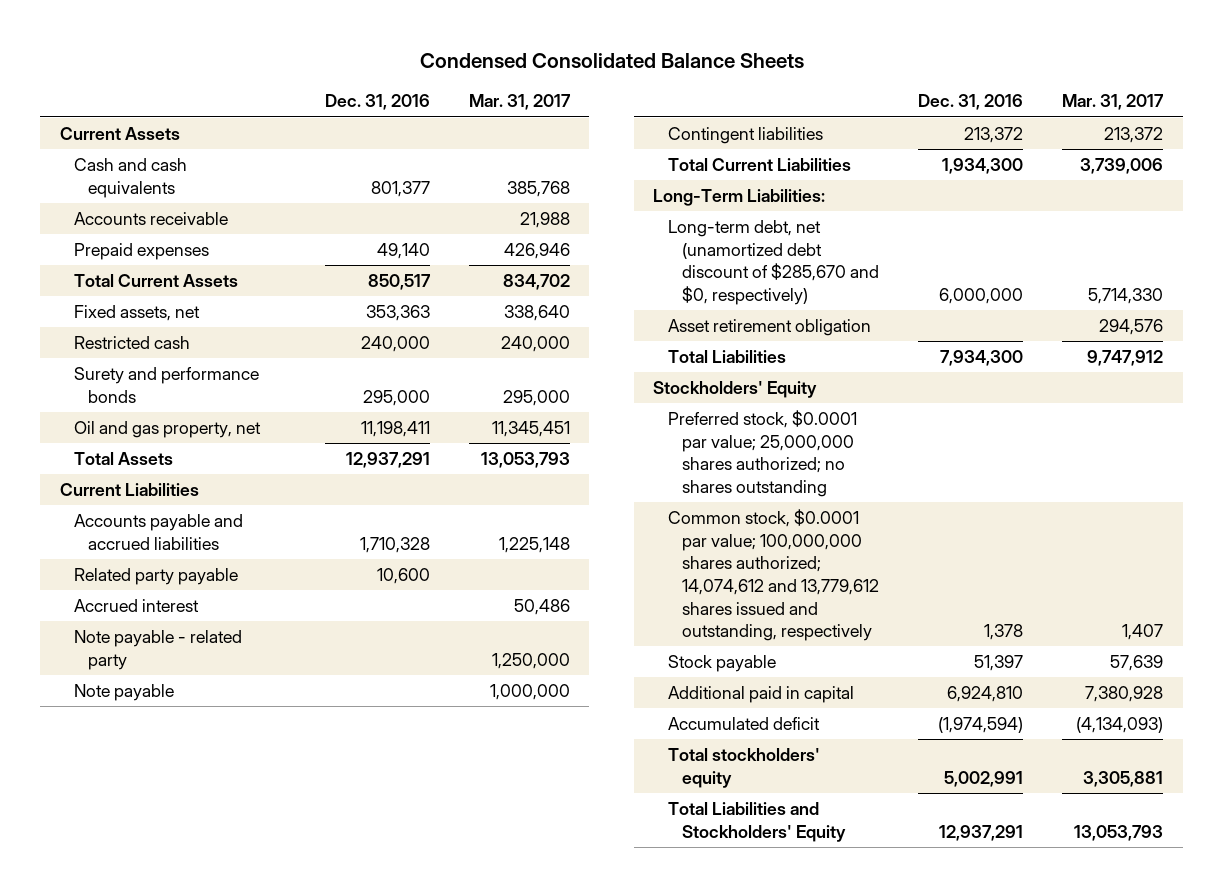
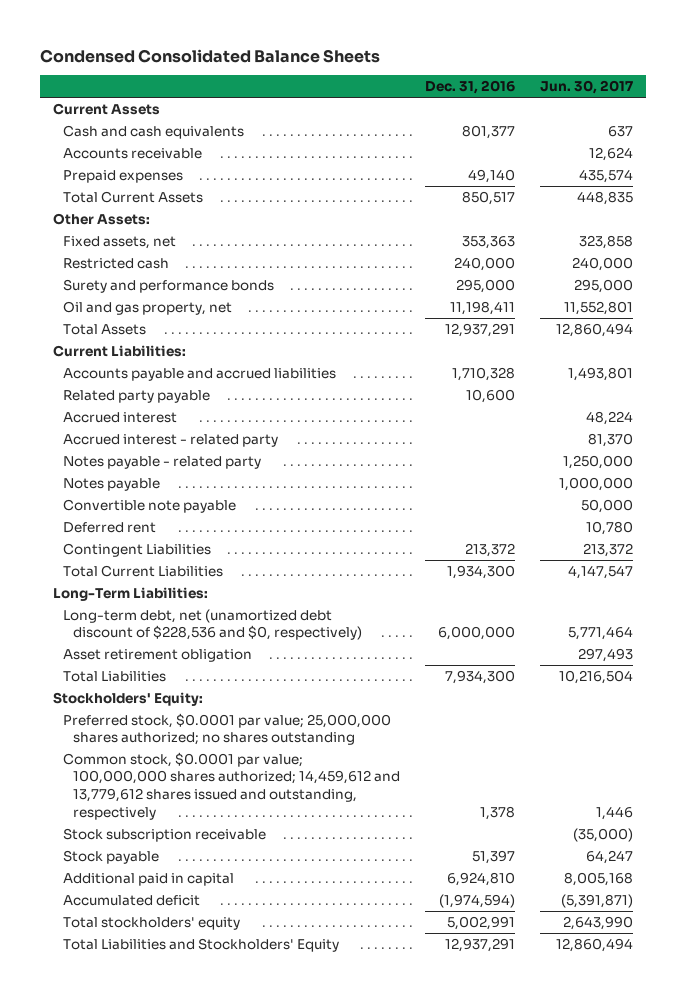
[468,94,571,111] Mar. 31, 2017 -> none
none -> [540,80,634,95] Jun. 30, 2017
none -> [52,212,150,225] Other Assets:
[59,483,199,497] Current Liabilities -> [52,344,186,357] Current Liabilities:
none -> [63,433,279,447] Accrued interest - related party
[74,630,243,670] Note payable - related party -> [63,455,262,469] Notes payable - related party
[74,684,175,702] Note payable -> [63,477,161,491] Notes payable
none -> [63,498,237,513] Convertible note payable
none -> [63,521,157,533] Deferred rent
[667,127,823,145] Contingent liabilities -> [63,542,212,557] Contingent Liabilities
[667,220,879,305] Long-term debt, net (unamortized debt discount of $285,670 and $0, respectively) -> [63,608,363,641] Long-term debt, net (unamortized debt discount of $228,536 and $0, respectively)
[653,381,818,399] Stockholders' Equity -> [52,691,203,706] Stockholders' Equity:
[667,509,879,642] Common stock, $0.0001 par value; 100,000,000 shares authorized; 14,074,612 and 13,779,612 shares issued and outstanding, respectively -> [63,751,401,820] Common stock, $0.0001 par value; 100,000,000 shares authorized; 14,459,612 and 13,779,612 shares issued and outstanding, respectively
none -> [63,827,267,842] Stock subscription receivable

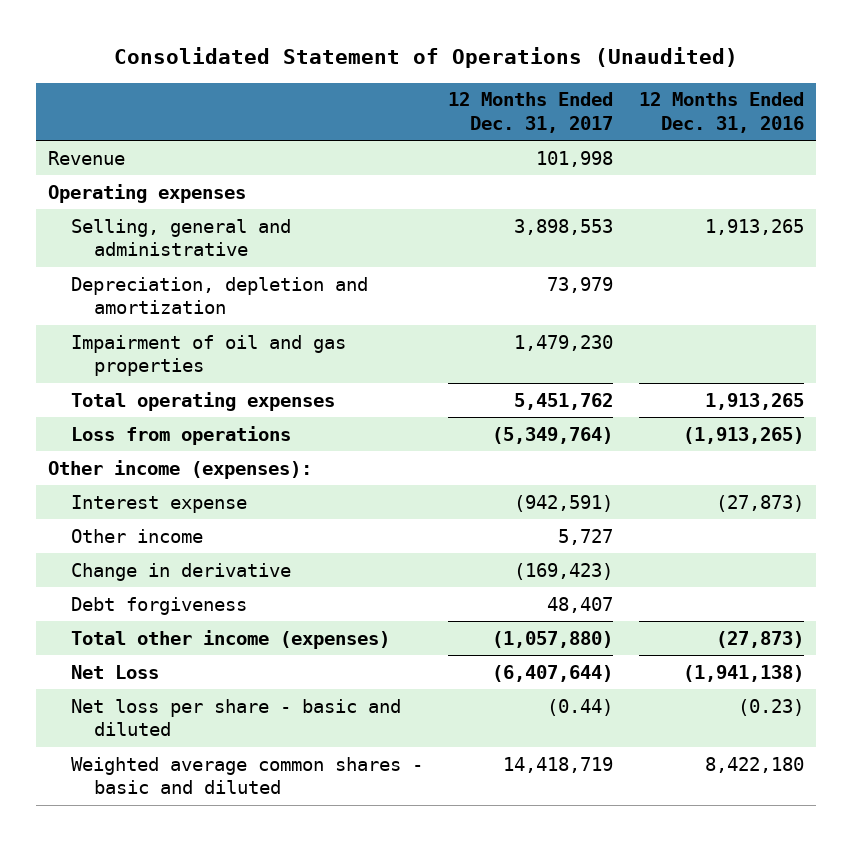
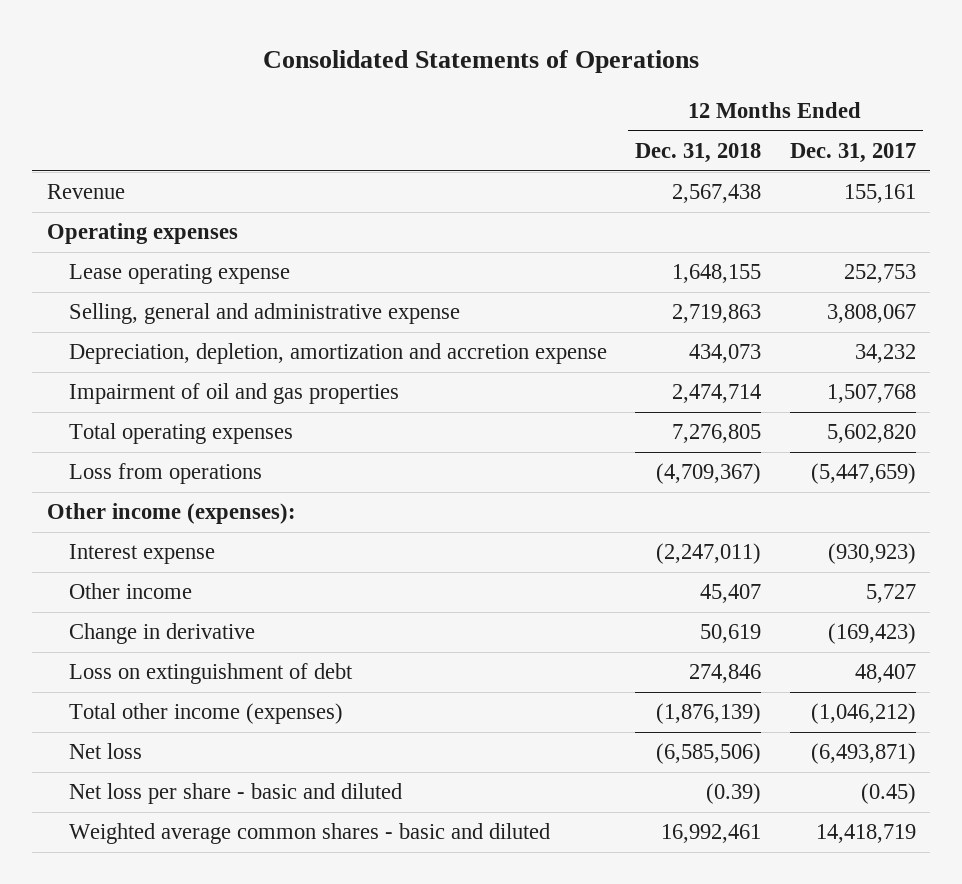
[113,47,738,69] Consolidated Statement of Operations (Unaudited) -> [263,49,700,73] Consolidated Statements of Operations
[638,92,804,134] 12 Months Ended Dec. 31, 2016 -> none
none -> [635,142,762,163] Dec. 31, 2018
[536,150,614,167] 101,998 -> [843,184,916,204] 155,161
none -> [68,264,290,285] Lease operating expense
[71,218,292,257] Selling, general and administrative -> [68,303,460,325] Selling, general and administrative expense
[514,218,614,235] 3,898,553 -> [826,304,916,324] 3,808,067
[71,276,369,315] Depreciation, depletion and amortization -> [68,343,607,365] Depreciation, depletion, amortization and accretion expense
[547,276,614,293] 73,979 -> [854,344,916,364] 34,232
[514,334,614,351] 1,479,230 -> [826,384,916,404] 1,507,768
[514,392,614,410] 5,451,762 -> [826,424,916,444] 5,602,820
[492,426,614,444] (5,349,764) -> [810,463,916,485] (5,447,659)
[514,494,614,512] (942,591) -> [827,543,916,565] (930,923)
[71,596,248,615] Debt forgiveness -> [68,663,353,685] Loss on extinguishment of debt
[492,630,614,648] (1,057,880) -> [810,703,916,725] (1,046,212)
[71,664,160,679] Net Loss -> [68,743,142,760] Net loss
[492,664,614,682] (6,407,644) -> [810,743,916,765] (6,493,871)
[547,698,614,716] (0.44) -> [860,783,916,805] (0.45)

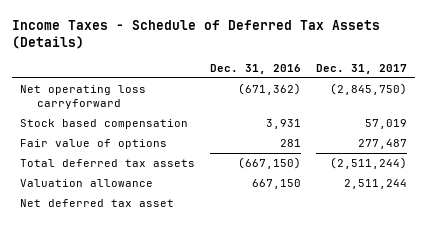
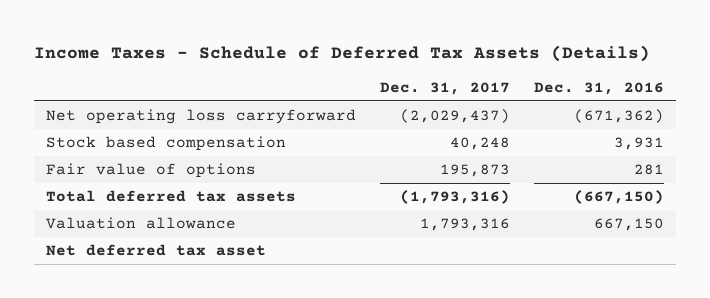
[330,82,408,95] (2,845,750) -> [399,108,510,123] (2,029,437)
[365,118,408,129] 57,019 -> [449,136,510,150] 40,248
[358,138,408,149] 277,487 -> [439,163,510,177] 195,873
[330,156,408,169] (2,511,244) -> [399,189,510,204] (1,793,316)
[344,178,408,189] 2,511,244 -> [419,217,510,231] 1,793,316

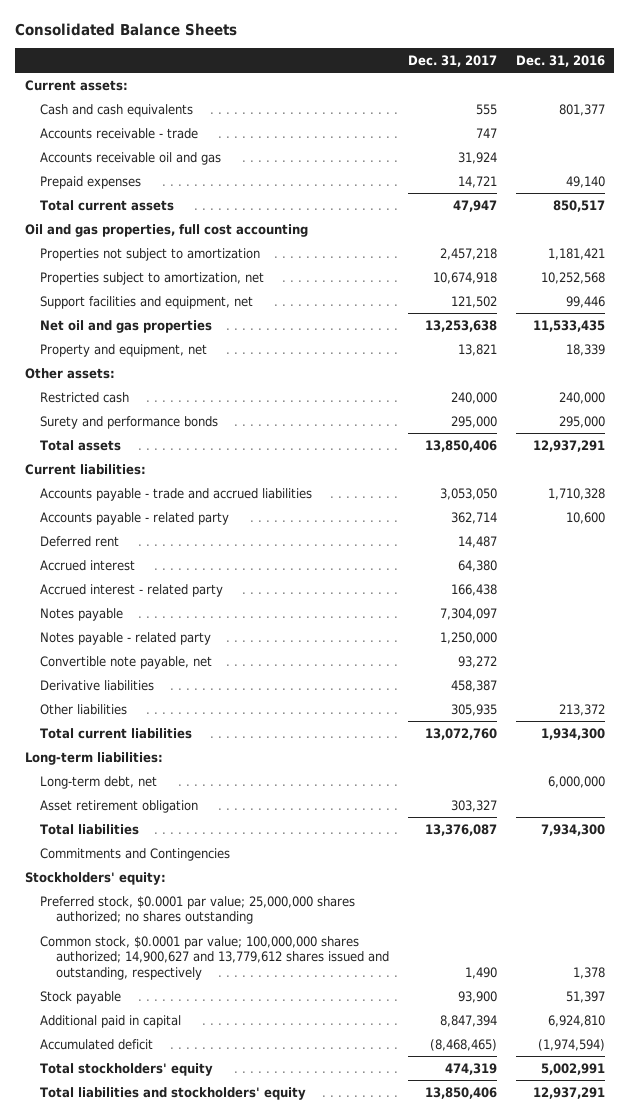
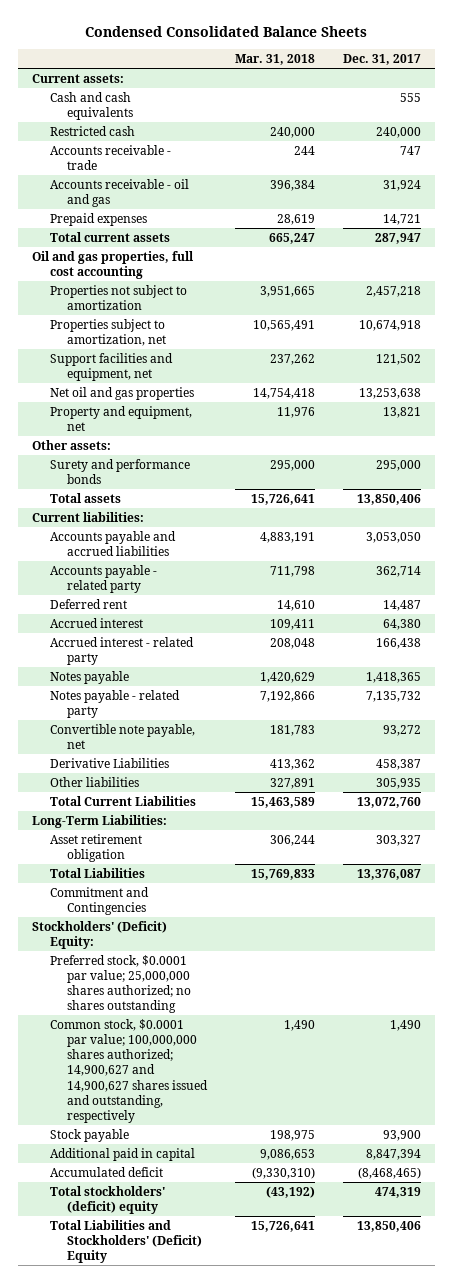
[15,23,238,37] Consolidated Balance Sheets -> [85,26,368,38] Condensed Consolidated Balance Sheets
[515,54,605,67] Dec. 31, 2016 -> none
none -> [234,54,315,66] Mar. 31, 2018
[40,391,130,403] Restricted cash -> [49,125,135,136] Restricted cash
[40,151,222,165] Accounts receivable oil and gas -> [49,178,189,208] Accounts receivable - oil and gas
[452,199,497,212] 47,947 -> [374,232,421,244] 287,947
[40,487,313,501] Accounts payable - trade and accrued liabilities -> [49,530,176,557] Accounts payable and accrued liabilities
[439,607,497,620] 7,304,097 -> [365,671,421,683] 1,418,365
[439,631,497,644] 1,250,000 -> [365,690,421,702] 7,135,732
[40,679,155,691] Derivative liabilities -> [49,757,169,768] Derivative Liabilities
[40,775,158,789] Long-term debt, net -> none
[40,727,193,739] Total current liabilities -> [49,795,196,806] Total Current Liabilities
[24,751,163,765] Long-term liabilities: -> [31,814,167,828] Long-Term Liabilities:
[40,823,140,835] Total liabilities -> [49,867,145,878] Total Liabilities
[40,847,231,861] Commitments and Contingencies -> [49,886,149,916] Commitment and Contingencies
[24,871,166,885] Stockholders' equity: -> [31,920,167,950] Stockholders' (Deficit) Equity:
[40,935,389,980] Common stock, $0.0001 par value; 100,000,000 shares authorized; 14,900,627 and 13,779,612 shares issued and outstanding, respectively -> [49,1018,209,1123] Common stock, $0.0001 par value; 100,000,000 shares authorized; 14,900,627 and 14,900,627 shares issued and outstanding, respectively
[40,1062,214,1076] Total stockholders' equity -> [49,1185,165,1215] Total stockholders' (deficit) equity
[40,1086,307,1100] Total liabilities and stockholders' equity -> [49,1219,203,1264] Total Liabilities and Stockholders' (Deficit) Equity

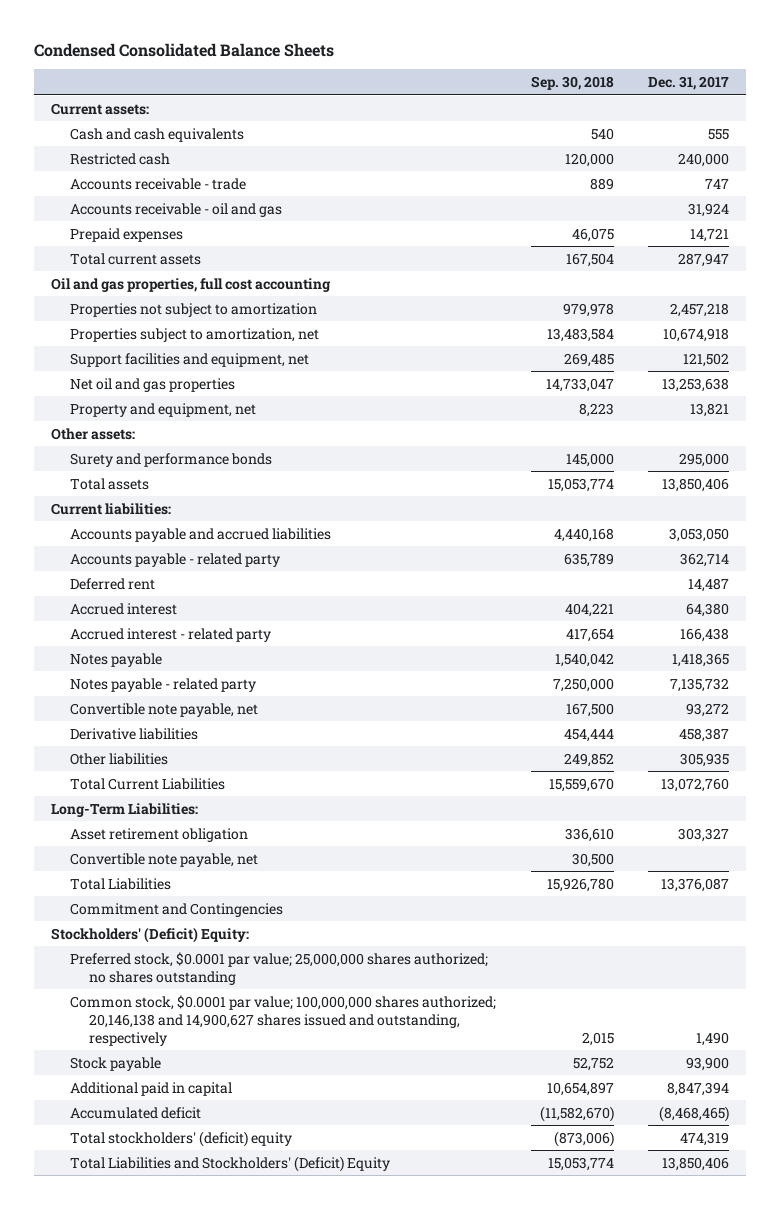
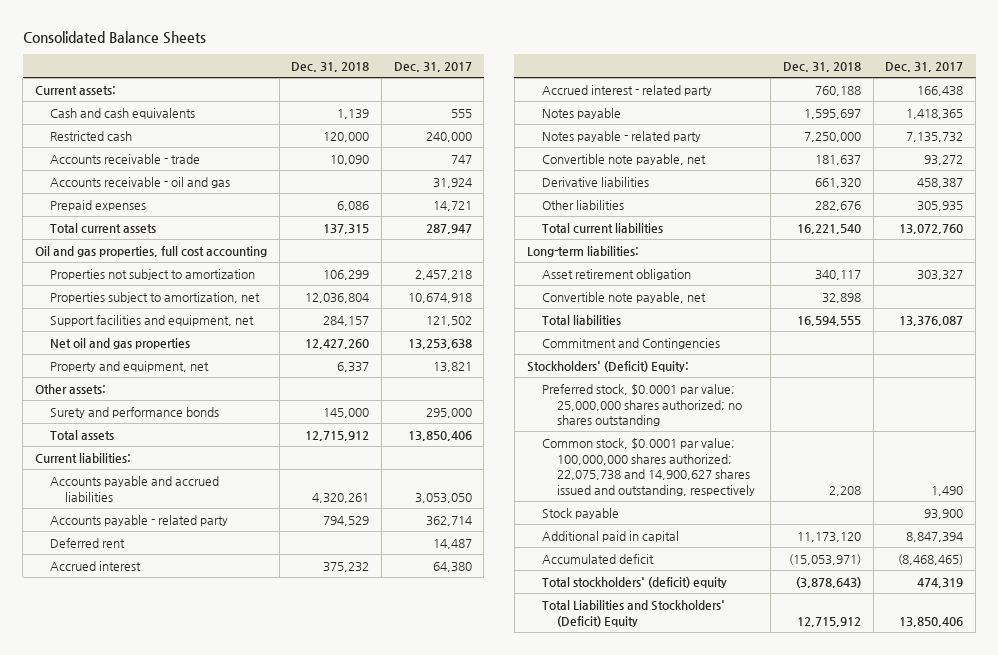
[34,42,335,57] Condensed Consolidated Balance Sheets -> [22,30,206,44] Consolidated Balance Sheets
[530,76,614,91] Sep. 30, 2018 -> none
none -> [291,61,370,72] Dec. 31, 2018
[70,777,226,790] Total Current Liabilities -> [541,222,663,233] Total current liabilities
[51,802,199,817] Long-Term Liabilities: -> [526,245,639,257] Long-term liabilities:
[70,877,172,890] Total Liabilities -> [541,314,621,325] Total liabilities
[70,994,497,1046] Common stock, $0.0001 par value; 100,000,000 shares authorized; 20,146,138 and 14,900,627 shares issued and outstanding, respectively -> [541,437,755,496] Common stock, $0.0001 par value; 100,000,000 shares authorized; 22,075,738 and 14,900,627 shares issued and outstanding, respectively

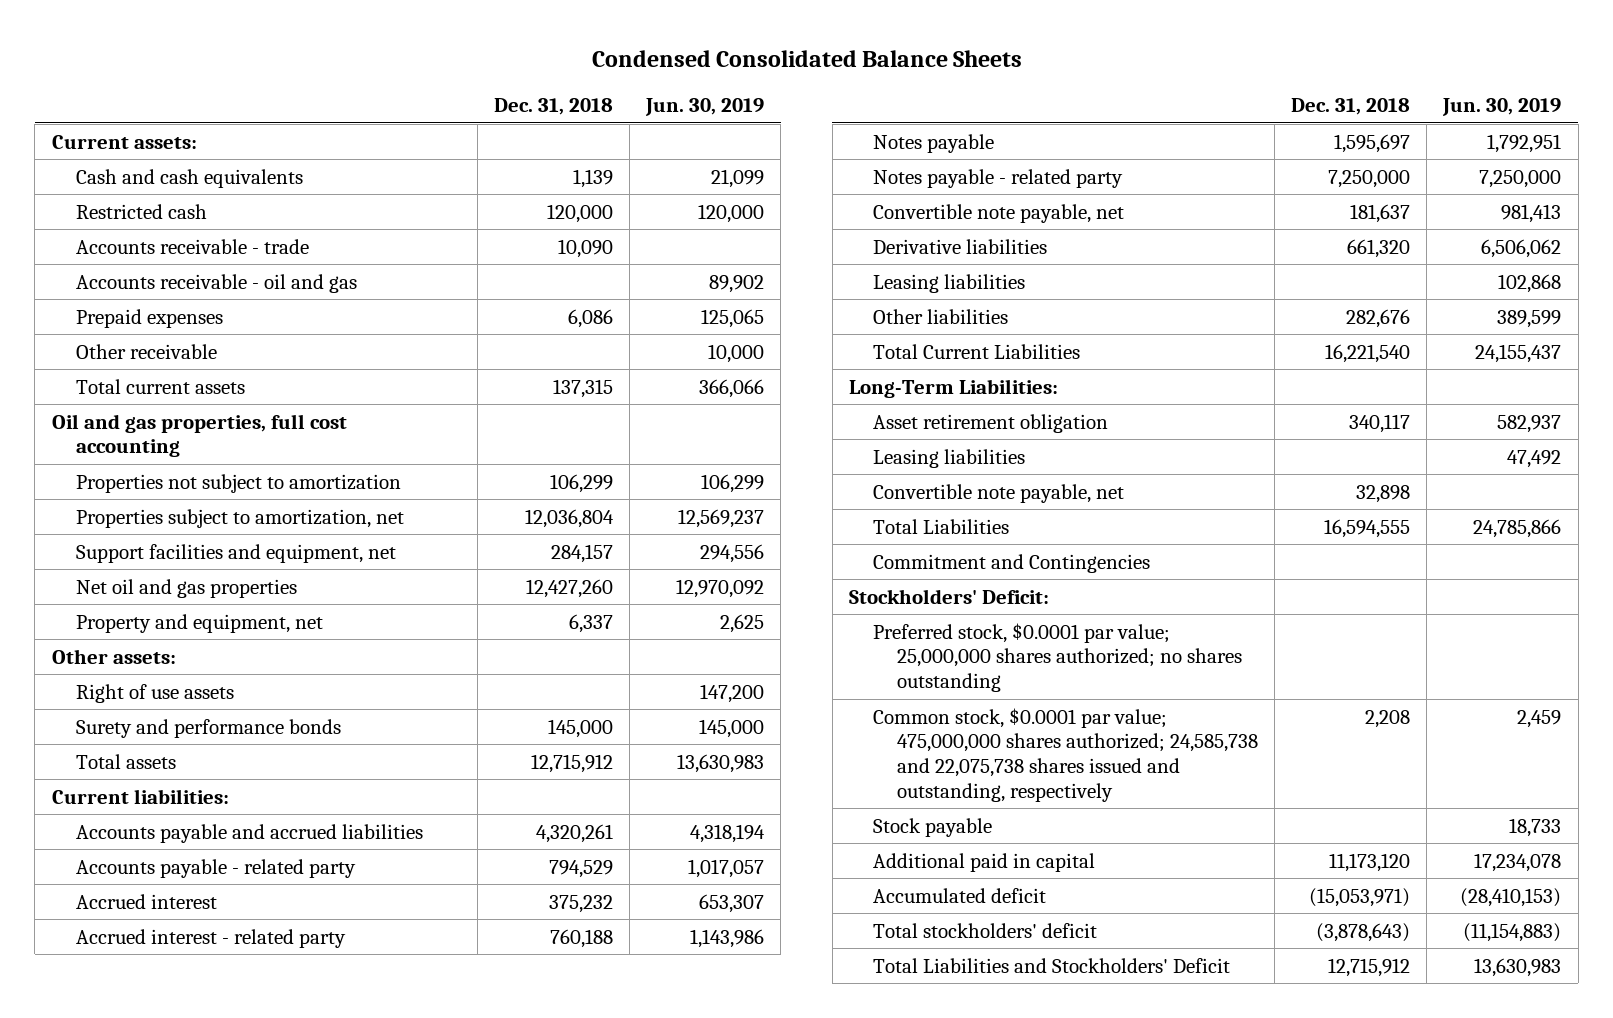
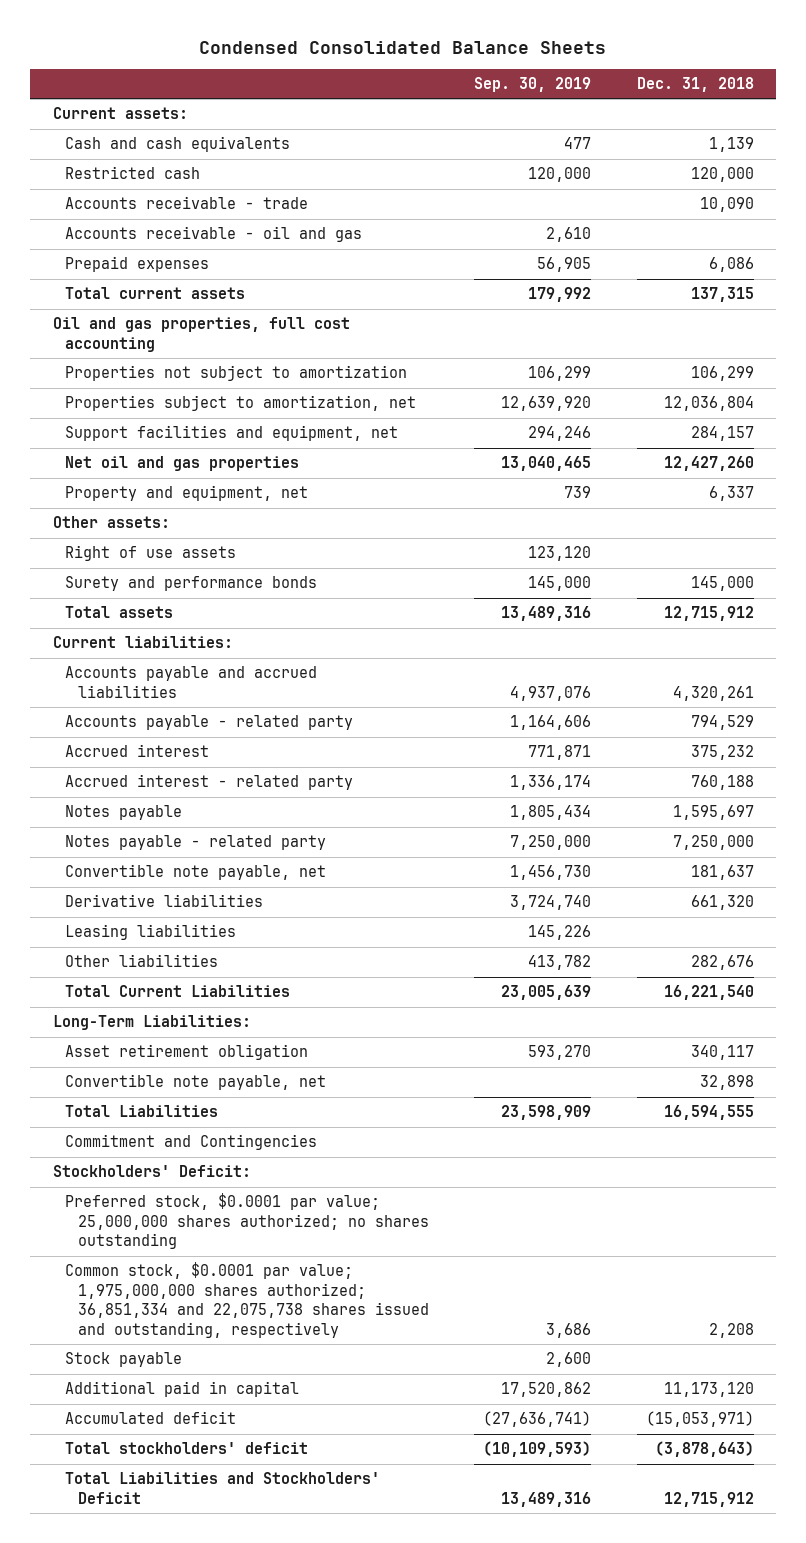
[645,97,765,116] Jun. 30, 2019 -> none
none -> [474,77,592,93] Sep. 30, 2019
[75,343,217,359] Other receivable -> none
[872,448,1025,468] Leasing liabilities -> none
[872,707,1258,802] Common stock, $0.0001 par value; 475,000,000 shares authorized; 24,585,738 and 22,075,738 shares issued and outstanding, respectively -> [65,1262,429,1338] Common stock, $0.0001 par value; 1,975,000,000 shares authorized; 36,851,334 and 22,075,738 shares issued and outstanding, respectively

